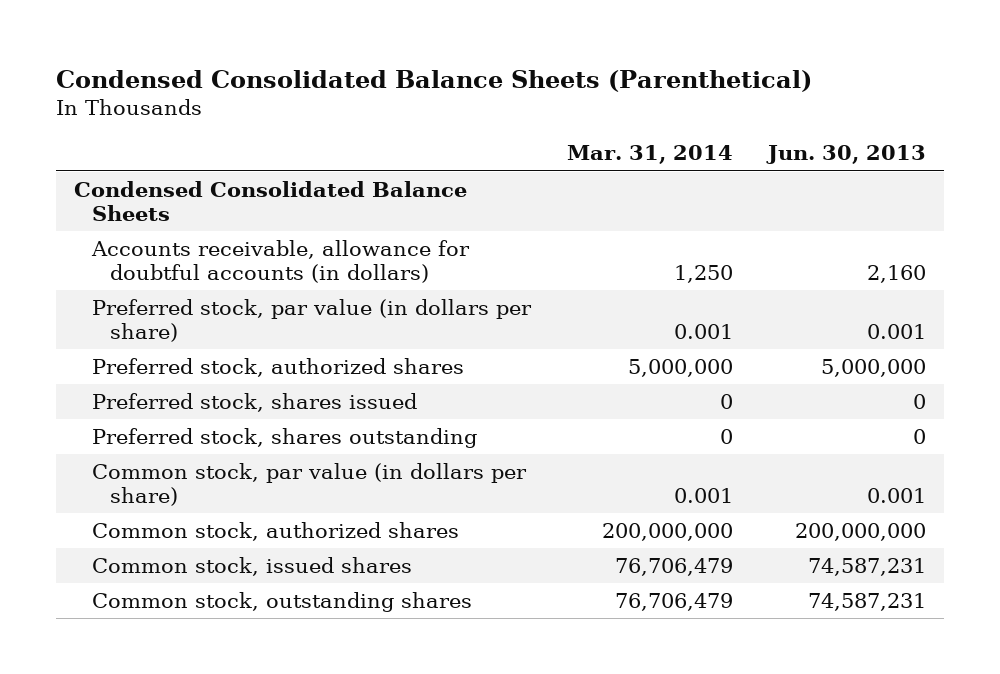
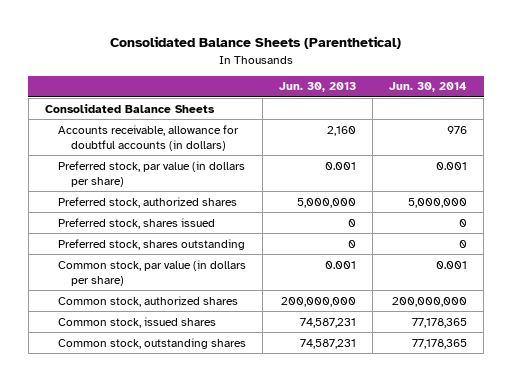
[56,69,813,92] Condensed Consolidated Balance Sheets (Parenthetical) -> [110,36,402,50] Consolidated Balance Sheets (Parenthetical)
[566,145,733,165] Mar. 31, 2014 -> none
none -> [389,82,468,93] Jun. 30, 2014
[74,180,468,221] Condensed Consolidated Balance Sheets -> [44,103,215,113] Consolidated Balance Sheets

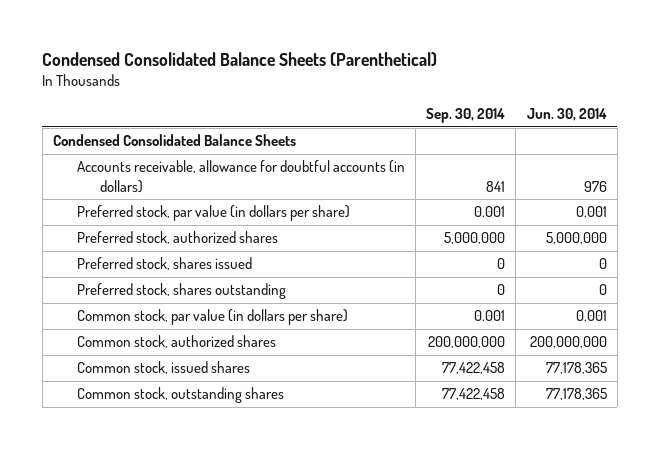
[110,36,402,50] Consolidated Balance Sheets (Parenthetical) -> [42,51,438,66] Condensed Consolidated Balance Sheets (Parenthetical)
[279,82,357,93] Jun. 30, 2013 -> none
none -> [426,108,506,124] Sep. 30, 2014
[44,103,215,113] Consolidated Balance Sheets -> [52,134,296,147] Condensed Consolidated Balance Sheets

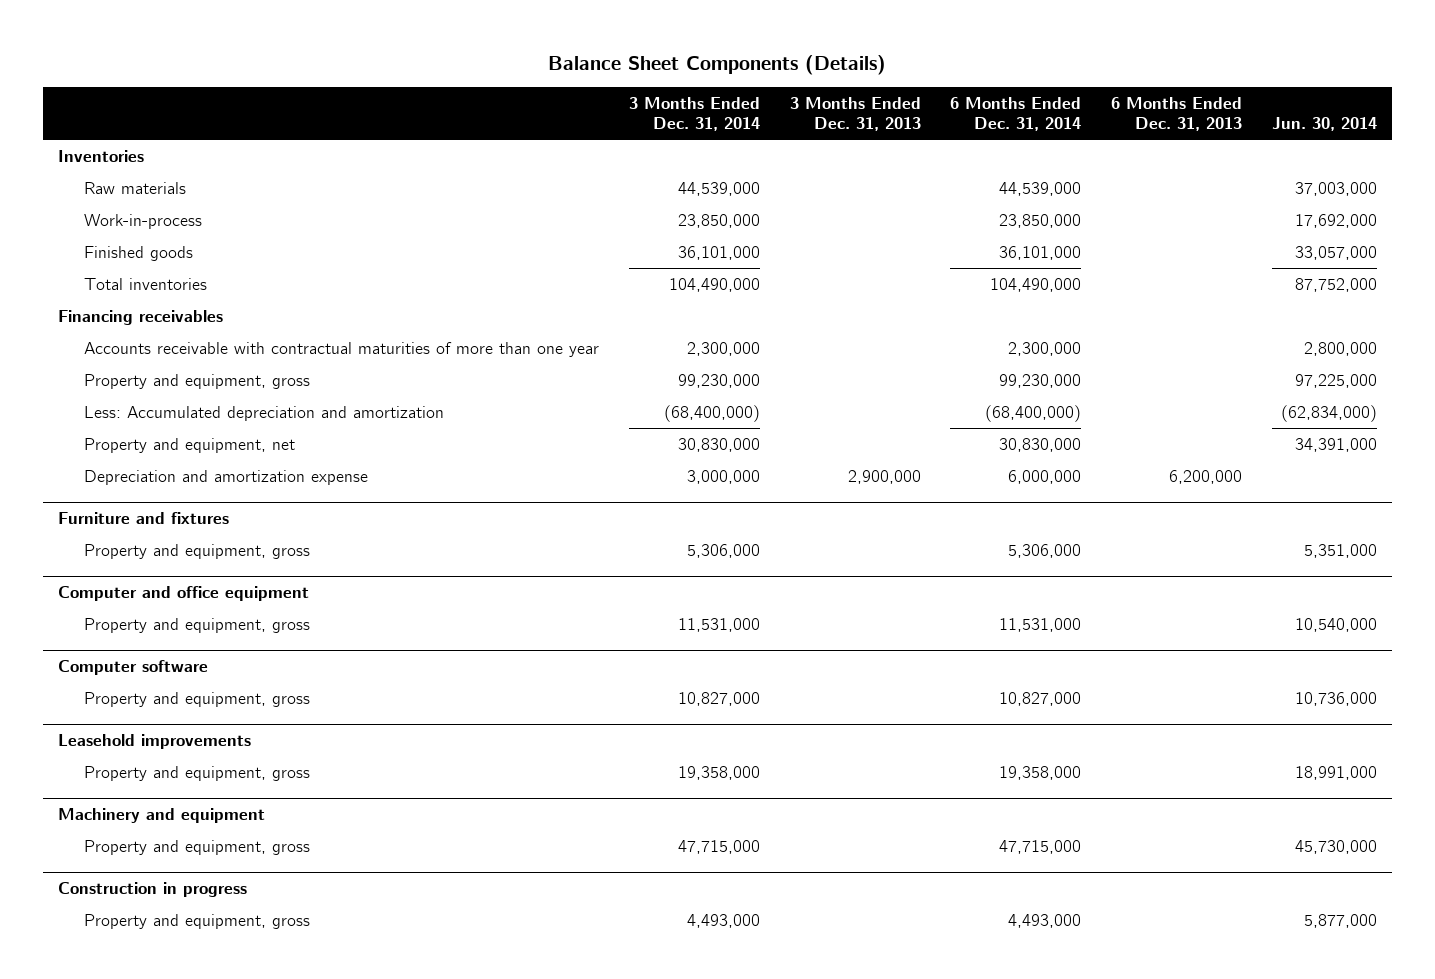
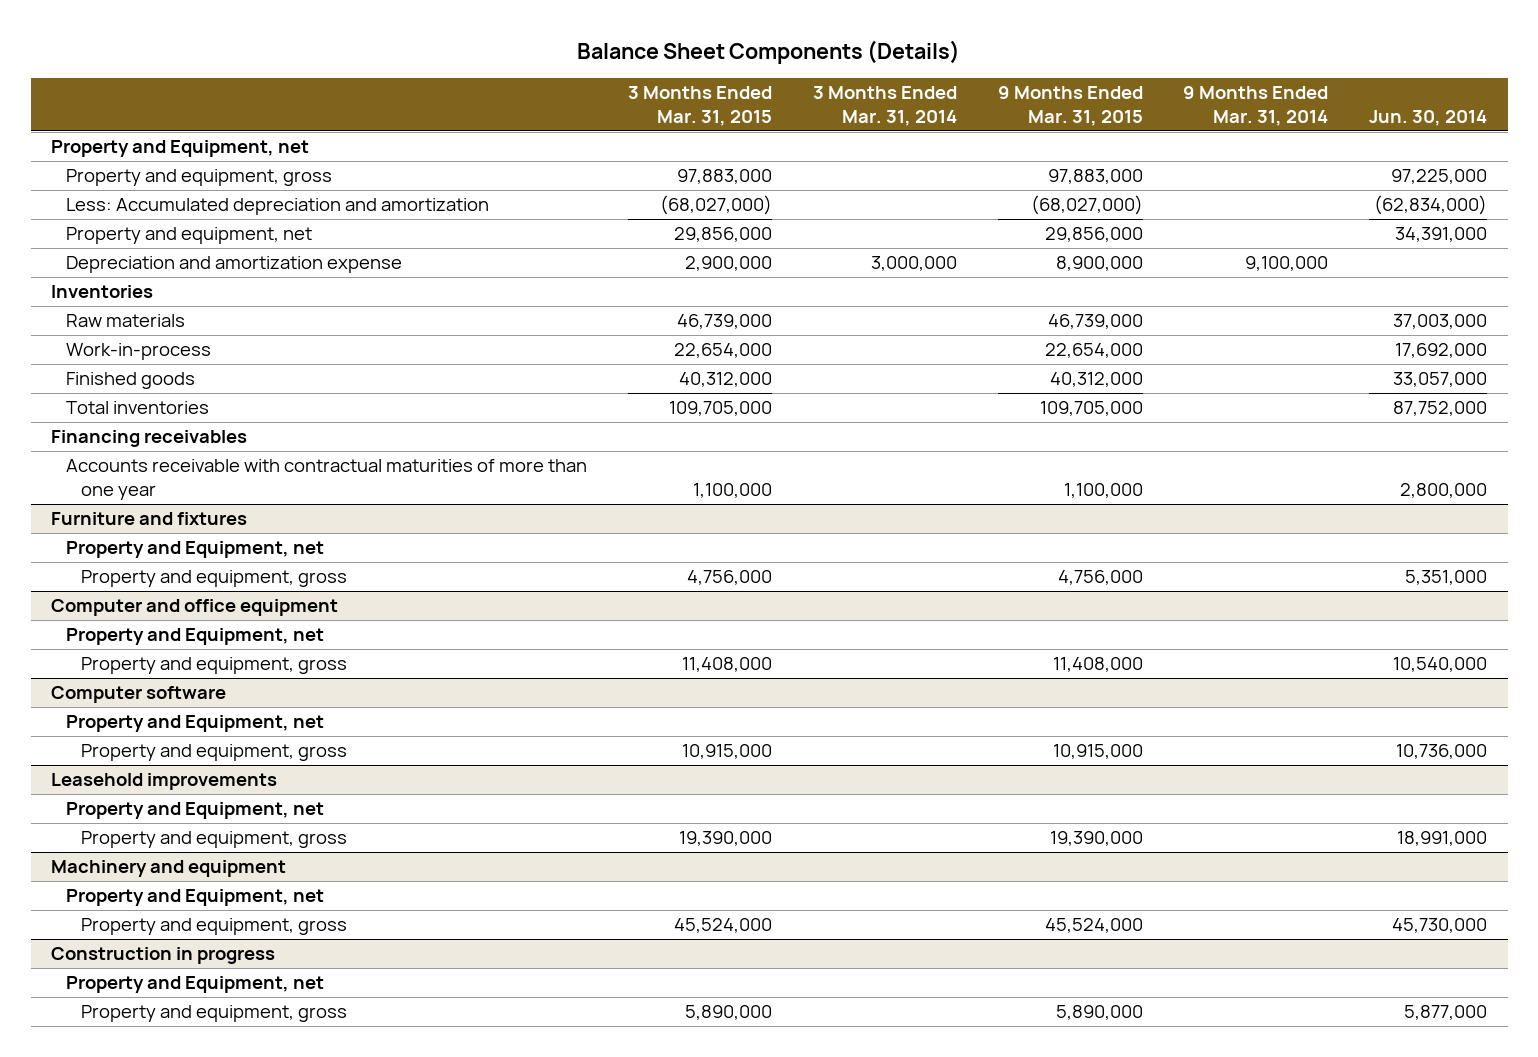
[628,96,760,131] 3 Months Ended Dec. 31, 2014 -> none
[789,96,921,131] 3 Months Ended Dec. 31, 2013 -> none
[950,96,1082,131] 6 Months Ended Dec. 31, 2014 -> none
[1111,96,1243,131] 6 Months Ended Dec. 31, 2013 -> none
none -> [627,86,772,126] 3 Months Ended Mar. 31, 2015
none -> [812,86,957,126] 3 Months Ended Mar. 31, 2014
none -> [997,86,1143,126] 9 Months Ended Mar. 31, 2015
none -> [1183,86,1329,126] 9 Months Ended Mar. 31, 2014
none -> [51,140,310,158] Property and Equipment, net
[84,374,311,390] Property and equipment, gross -> [65,169,332,187] Property and equipment, gross
[84,406,445,422] Less: Accumulated depreciation and amortization -> [65,198,489,216] Less: Accumulated depreciation and amortization
[84,438,296,454] Property and equipment, net -> [65,227,312,245] Property and equipment, net
[84,470,369,486] Depreciation and amortization expense -> [65,256,402,274] Depreciation and amortization expense
none -> [65,541,324,559] Property and Equipment, net
none -> [65,628,324,646] Property and Equipment, net
none -> [65,715,324,733] Property and Equipment, net
none -> [65,802,324,820] Property and Equipment, net
none -> [65,889,324,907] Property and Equipment, net
none -> [65,976,324,994] Property and Equipment, net

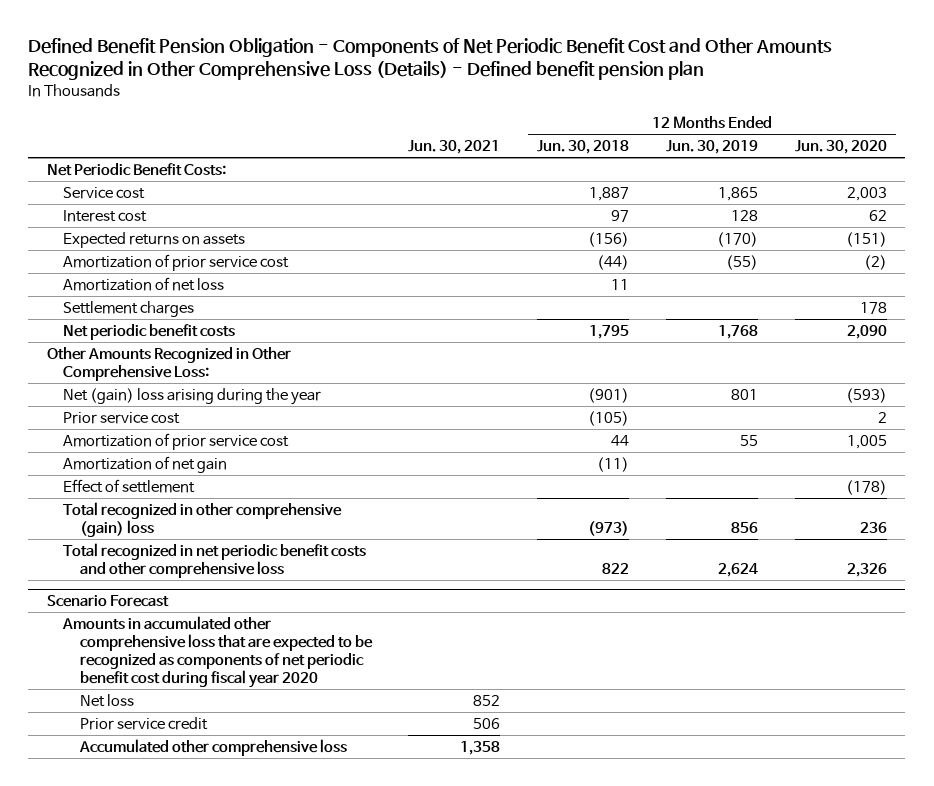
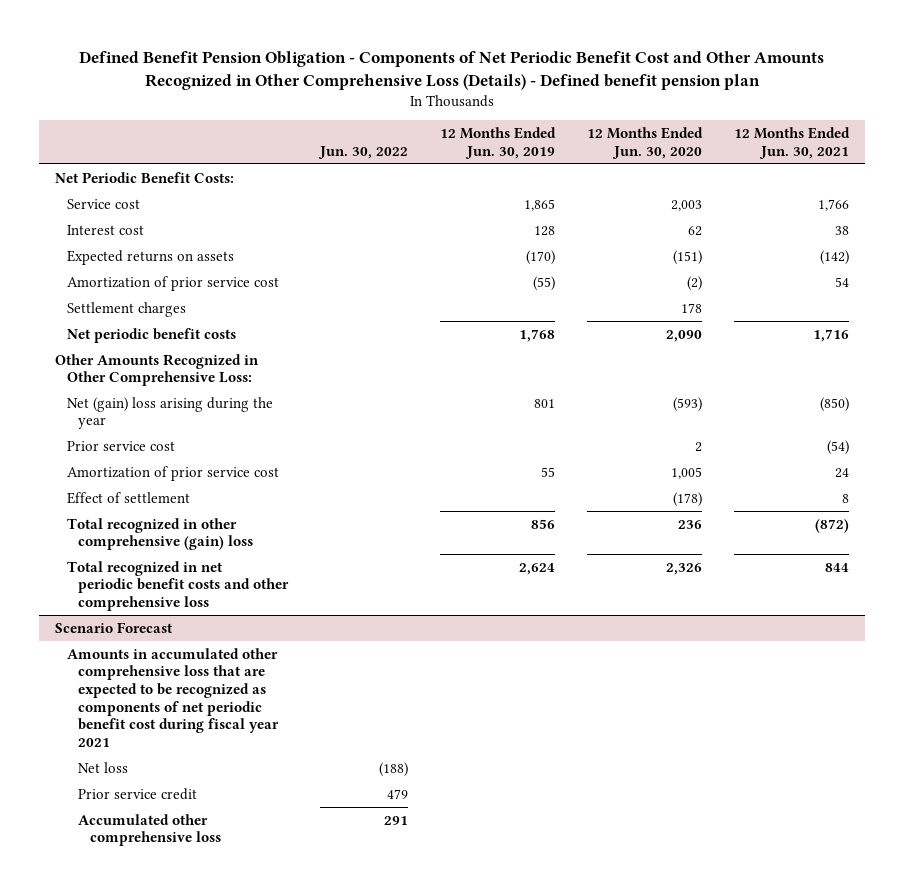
[408,140,501,155] Jun. 30, 2021 -> none
[537,140,630,155] Jun. 30, 2018 -> none
none -> [318,145,409,159] Jun. 30, 2022
none -> [734,127,851,159] 12 Months Ended Jun. 30, 2021
[63,276,225,291] Amortization of net loss -> none
[63,455,228,473] Amortization of net gain -> none
[62,615,373,689] Amounts in accumulated other comprehensive loss that are expected to be recognized as components of net periodic benefit cost during fiscal year 2020 -> [66,647,280,747] Amounts in accumulated other comprehensive loss that are expected to be recognized as components of net periodic benefit cost during fiscal year 2021

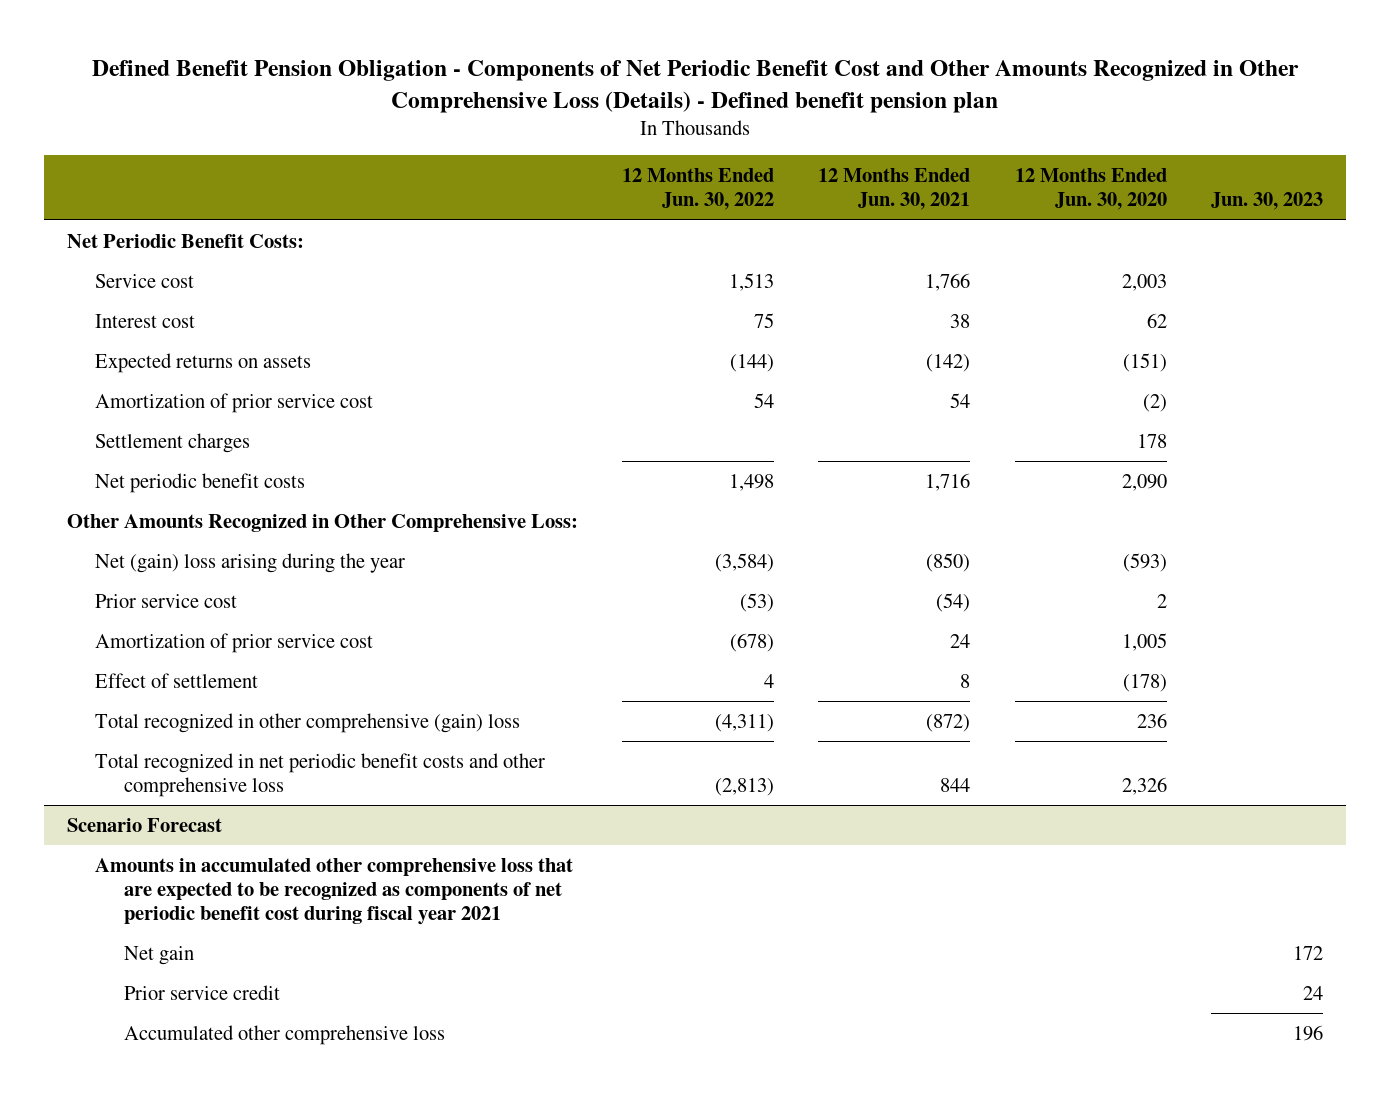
[318,145,409,159] Jun. 30, 2022 -> none
[440,127,557,159] 12 Months Ended Jun. 30, 2019 -> none
none -> [621,168,774,211] 12 Months Ended Jun. 30, 2022
none -> [1211,192,1324,211] Jun. 30, 2023
[78,761,129,773] Net loss -> [123,945,194,965] Net gain

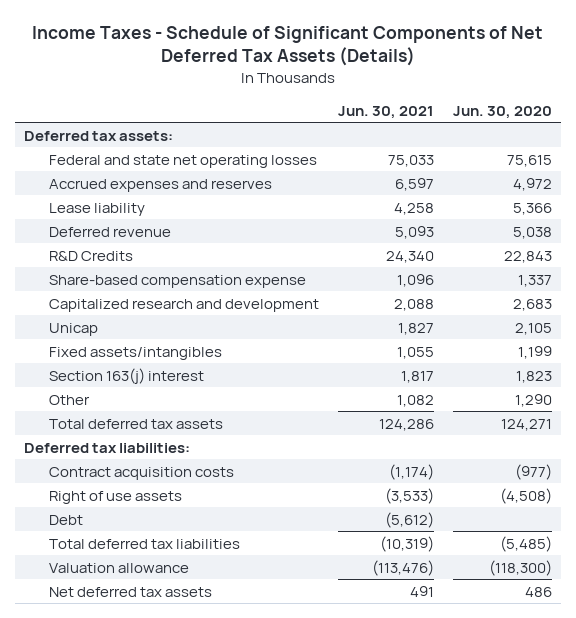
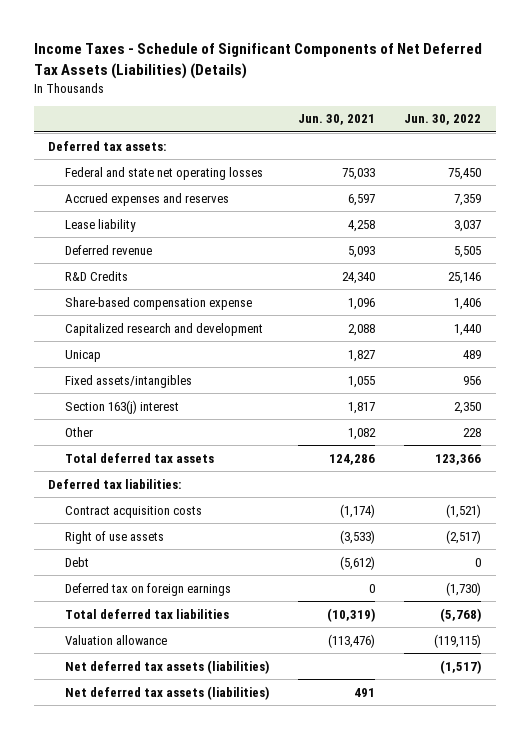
[31,25,543,67] Income Taxes - Schedule of Significant Components of Net Deferred Tax Assets (Details) -> [33,43,482,79] Income Taxes - Schedule of Significant Components of Net Deferred Tax Assets (Liabilities) (Details)
[452,105,552,119] Jun. 30, 2020 -> none
none -> [404,114,482,126] Jun. 30, 2022
none -> [65,582,232,596] Deferred tax on foreign earnings
none -> [65,659,270,674] Net deferred tax assets (liabilities)
[48,586,212,597] Net deferred tax assets -> [65,685,270,700] Net deferred tax assets (liabilities)

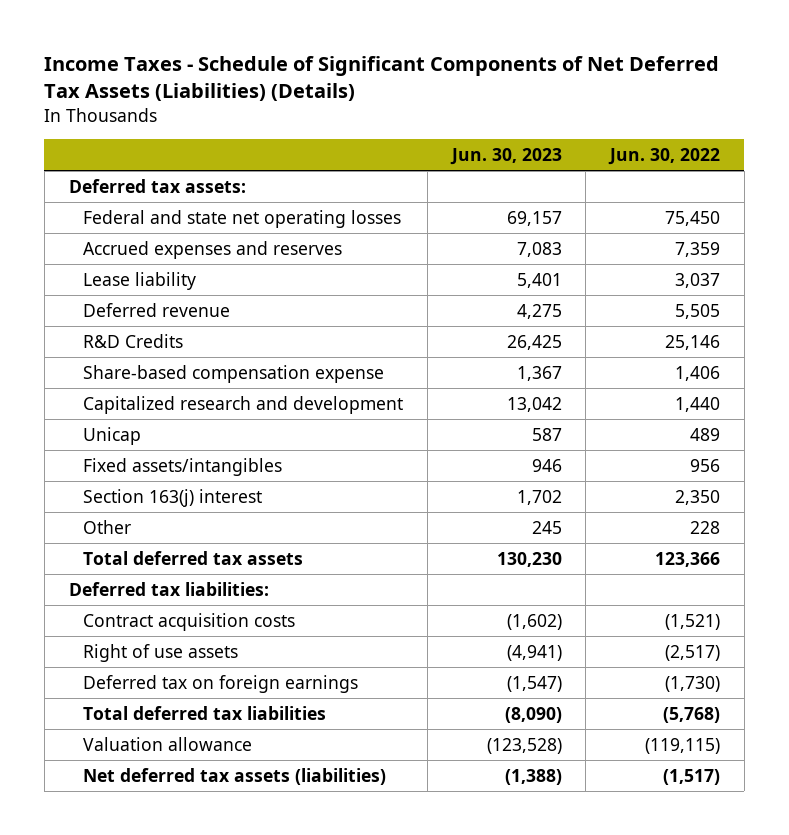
[298,114,376,126] Jun. 30, 2021 -> none
none -> [449,147,562,165] Jun. 30, 2023
[65,556,90,567] Debt -> none
[65,685,270,700] Net deferred tax assets (liabilities) -> none

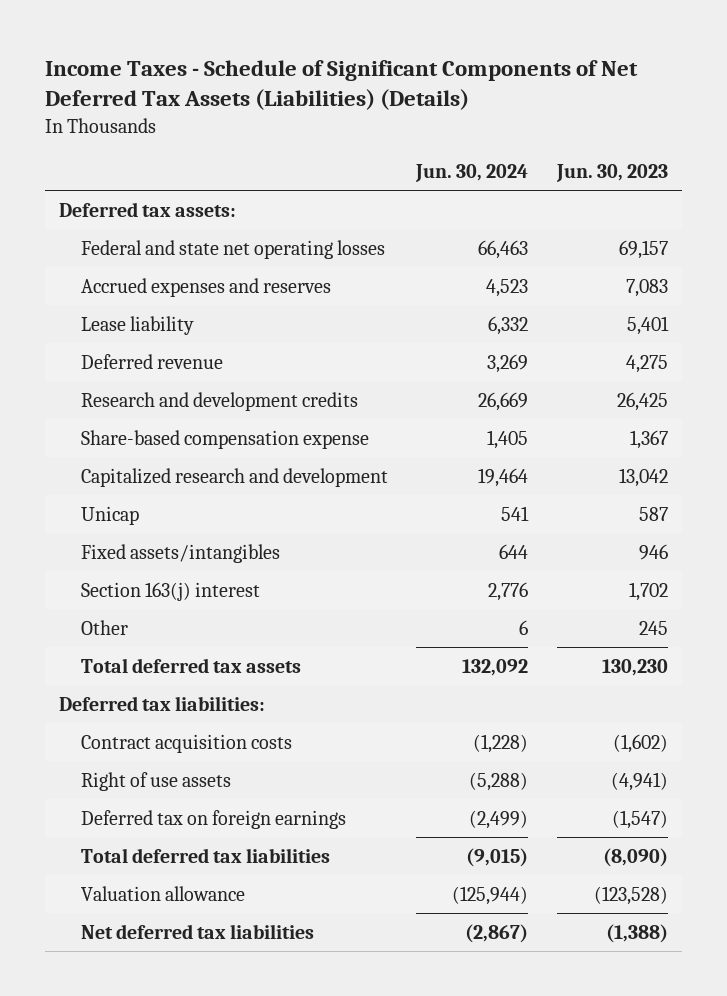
[608,147,721,165] Jun. 30, 2022 -> none
none -> [415,164,529,183] Jun. 30, 2024
[83,333,184,348] R&D Credits -> [80,391,358,411] Research and development credits
[83,767,387,785] Net deferred tax assets (liabilities) -> [80,923,314,939] Net deferred tax liabilities

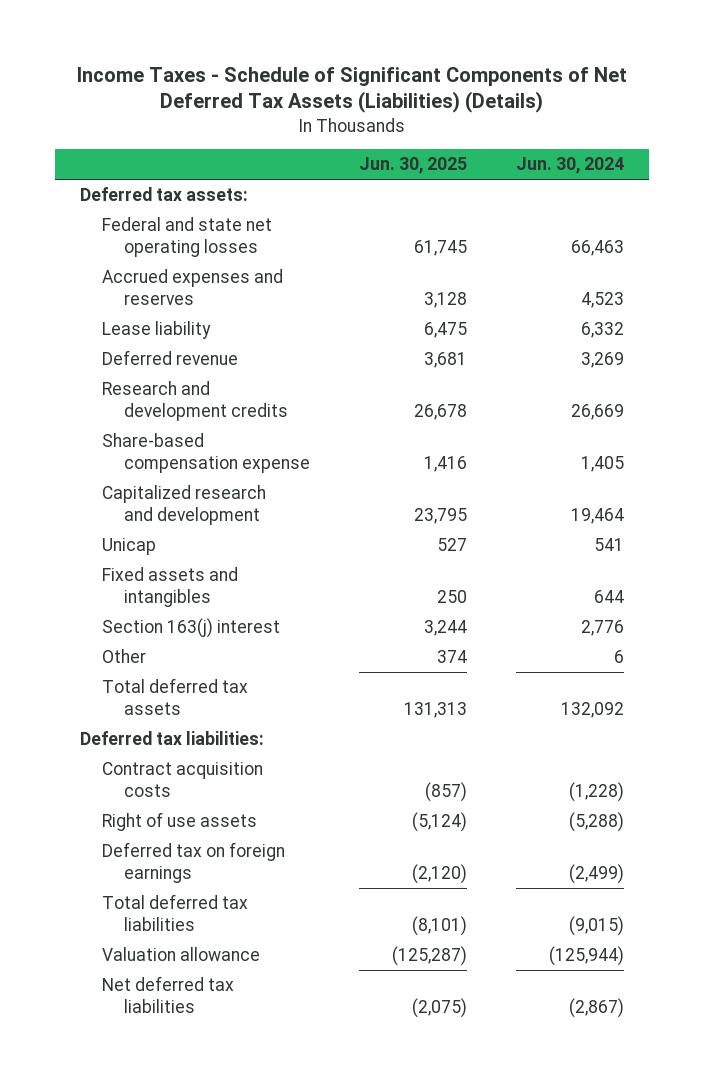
[555,164,668,183] Jun. 30, 2023 -> none
none -> [359,157,468,175] Jun. 30, 2025
[80,543,280,563] Fixed assets/intangibles -> [101,567,238,608] Fixed assets and intangibles

